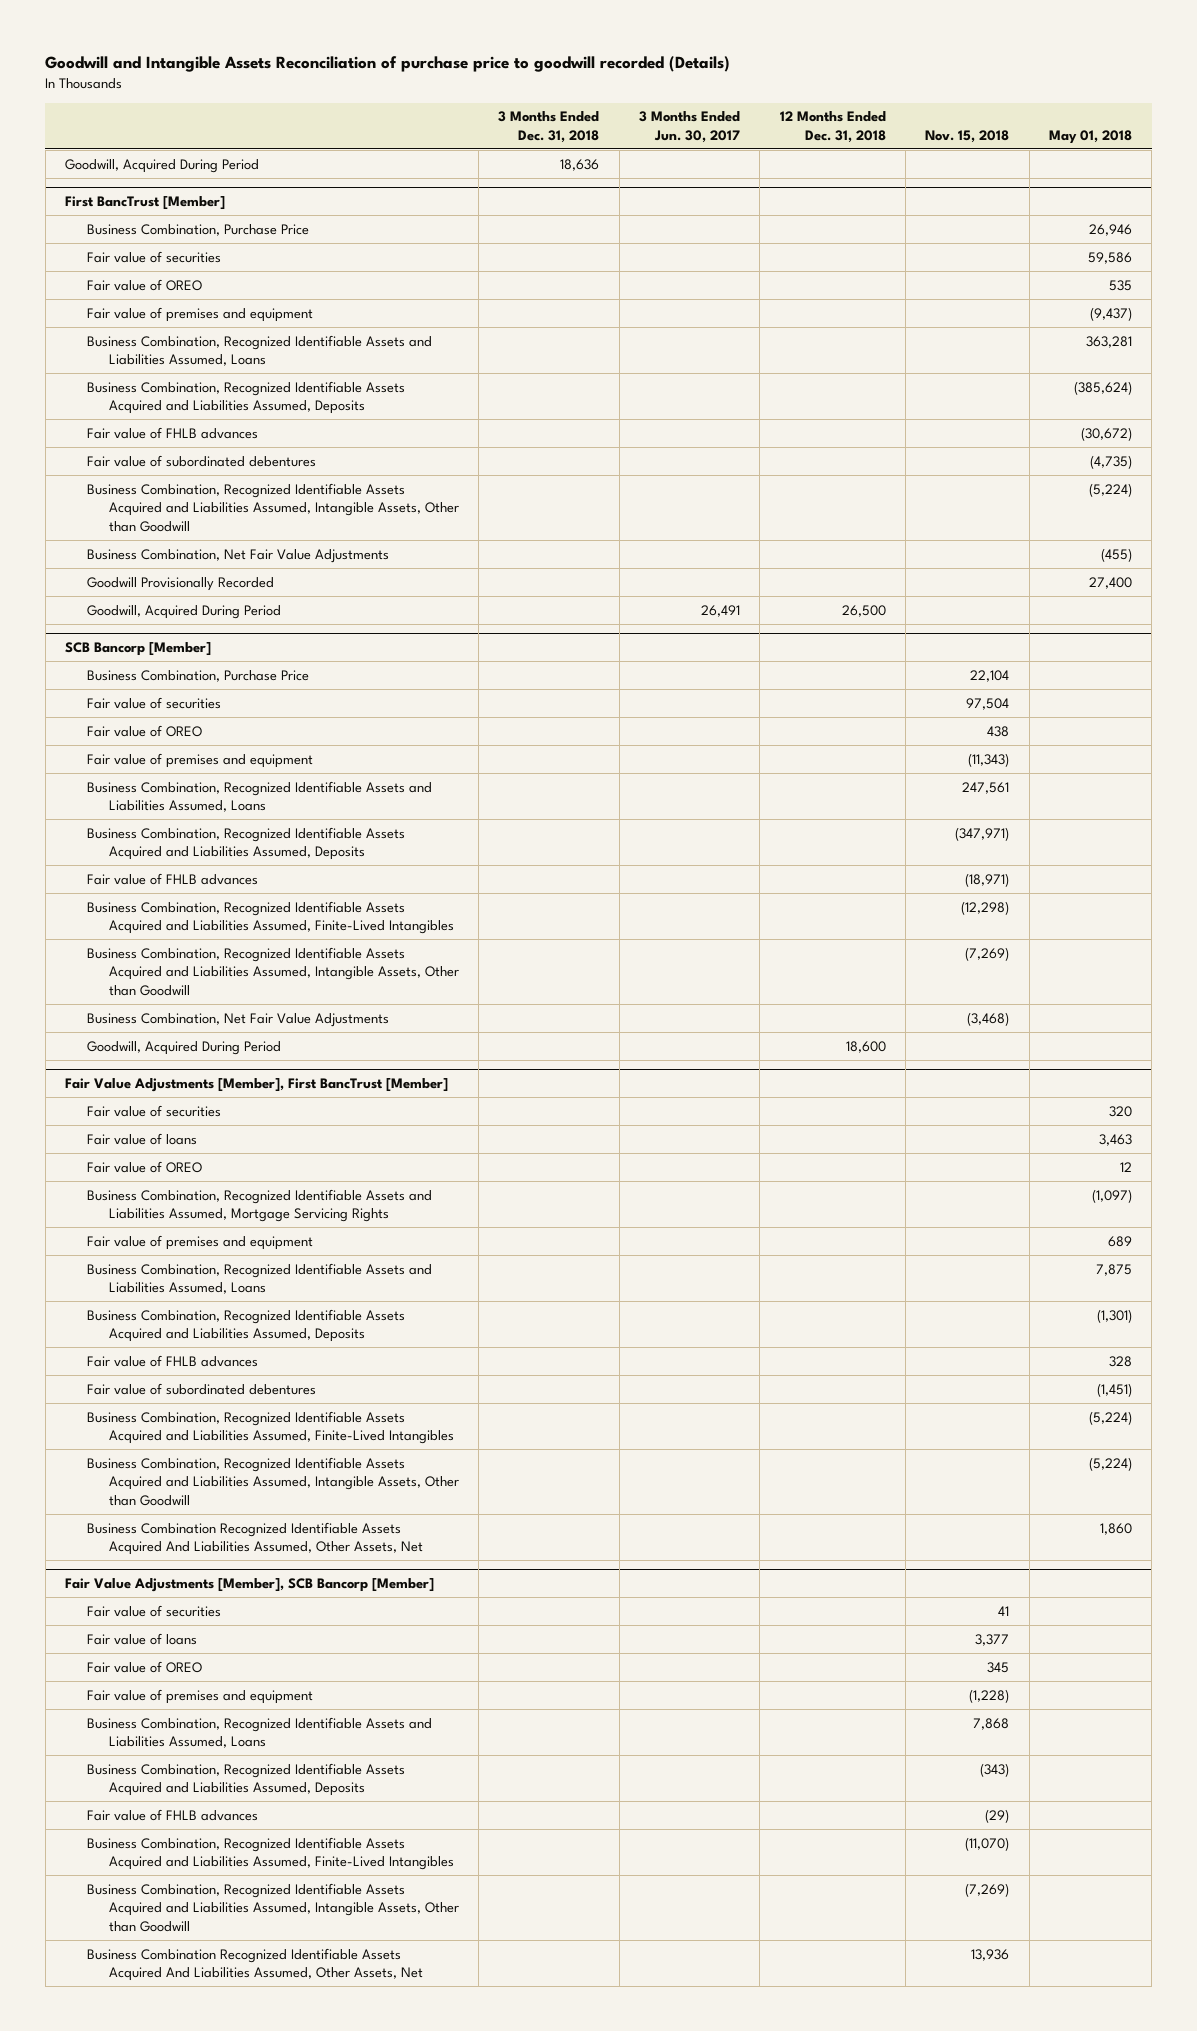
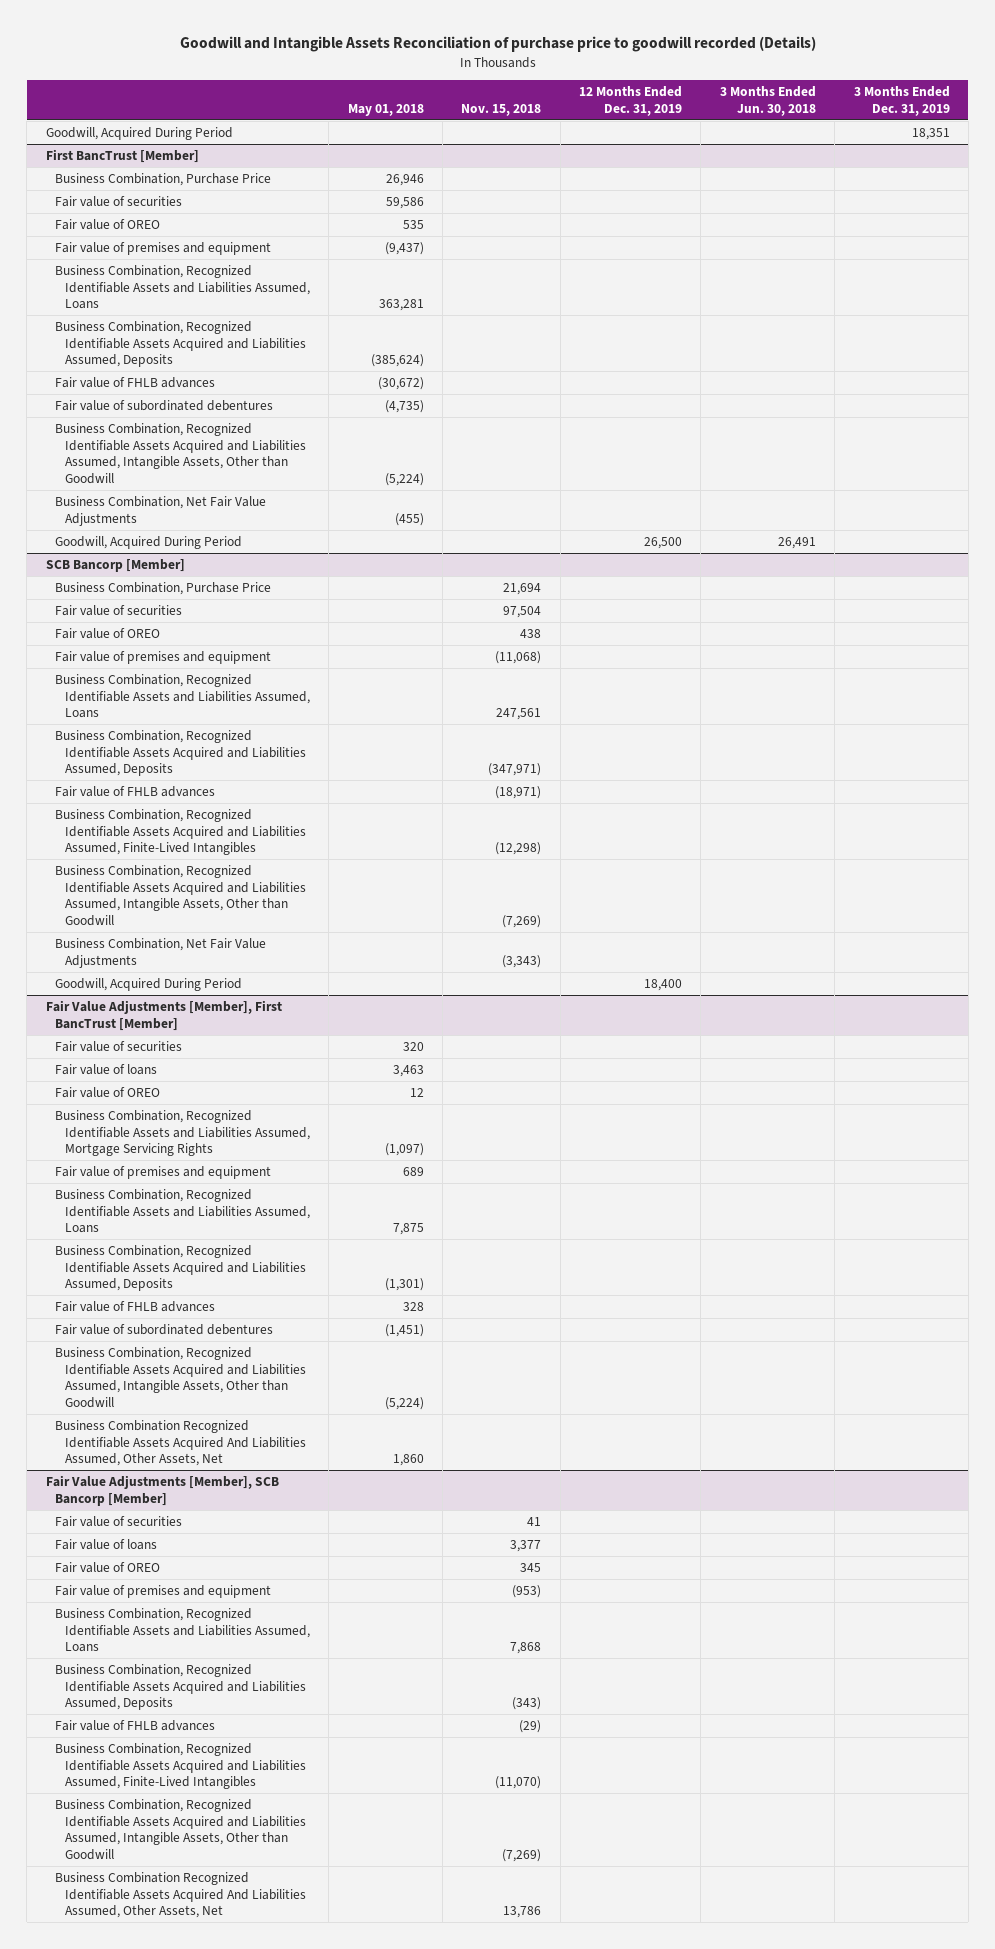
[498,111,600,143] 3 Months Ended Dec. 31, 2018 -> none
[638,111,740,143] 3 Months Ended Jun. 30, 2017 -> none
[779,111,886,143] 12 Months Ended Dec. 31, 2018 -> none
none -> [579,86,683,116] 12 Months Ended Dec. 31, 2019
none -> [719,86,816,116] 3 Months Ended Jun. 30, 2018
none -> [853,86,950,116] 3 Months Ended Dec. 31, 2019
[86,576,274,591] Goodwill Provisionally Recorded -> none
[970,669,1010,682] 22,104 -> [503,583,542,596] 21,694
[968,752,1010,767] (11,343) -> [495,651,542,665] (11,068)
[967,1011,1010,1026] (3,468) -> [502,954,542,968] (3,343)
[86,1410,454,1445] Business Combination, Recognized Identifiable Assets Acquired and Liabilities Assumed, Finite-Lived Intangibles -> none
[969,1688,1010,1703] (1,228) -> [512,1585,542,1599] (953)
[971,1948,1010,1961] 13,936 -> [503,1906,542,1919] 13,786

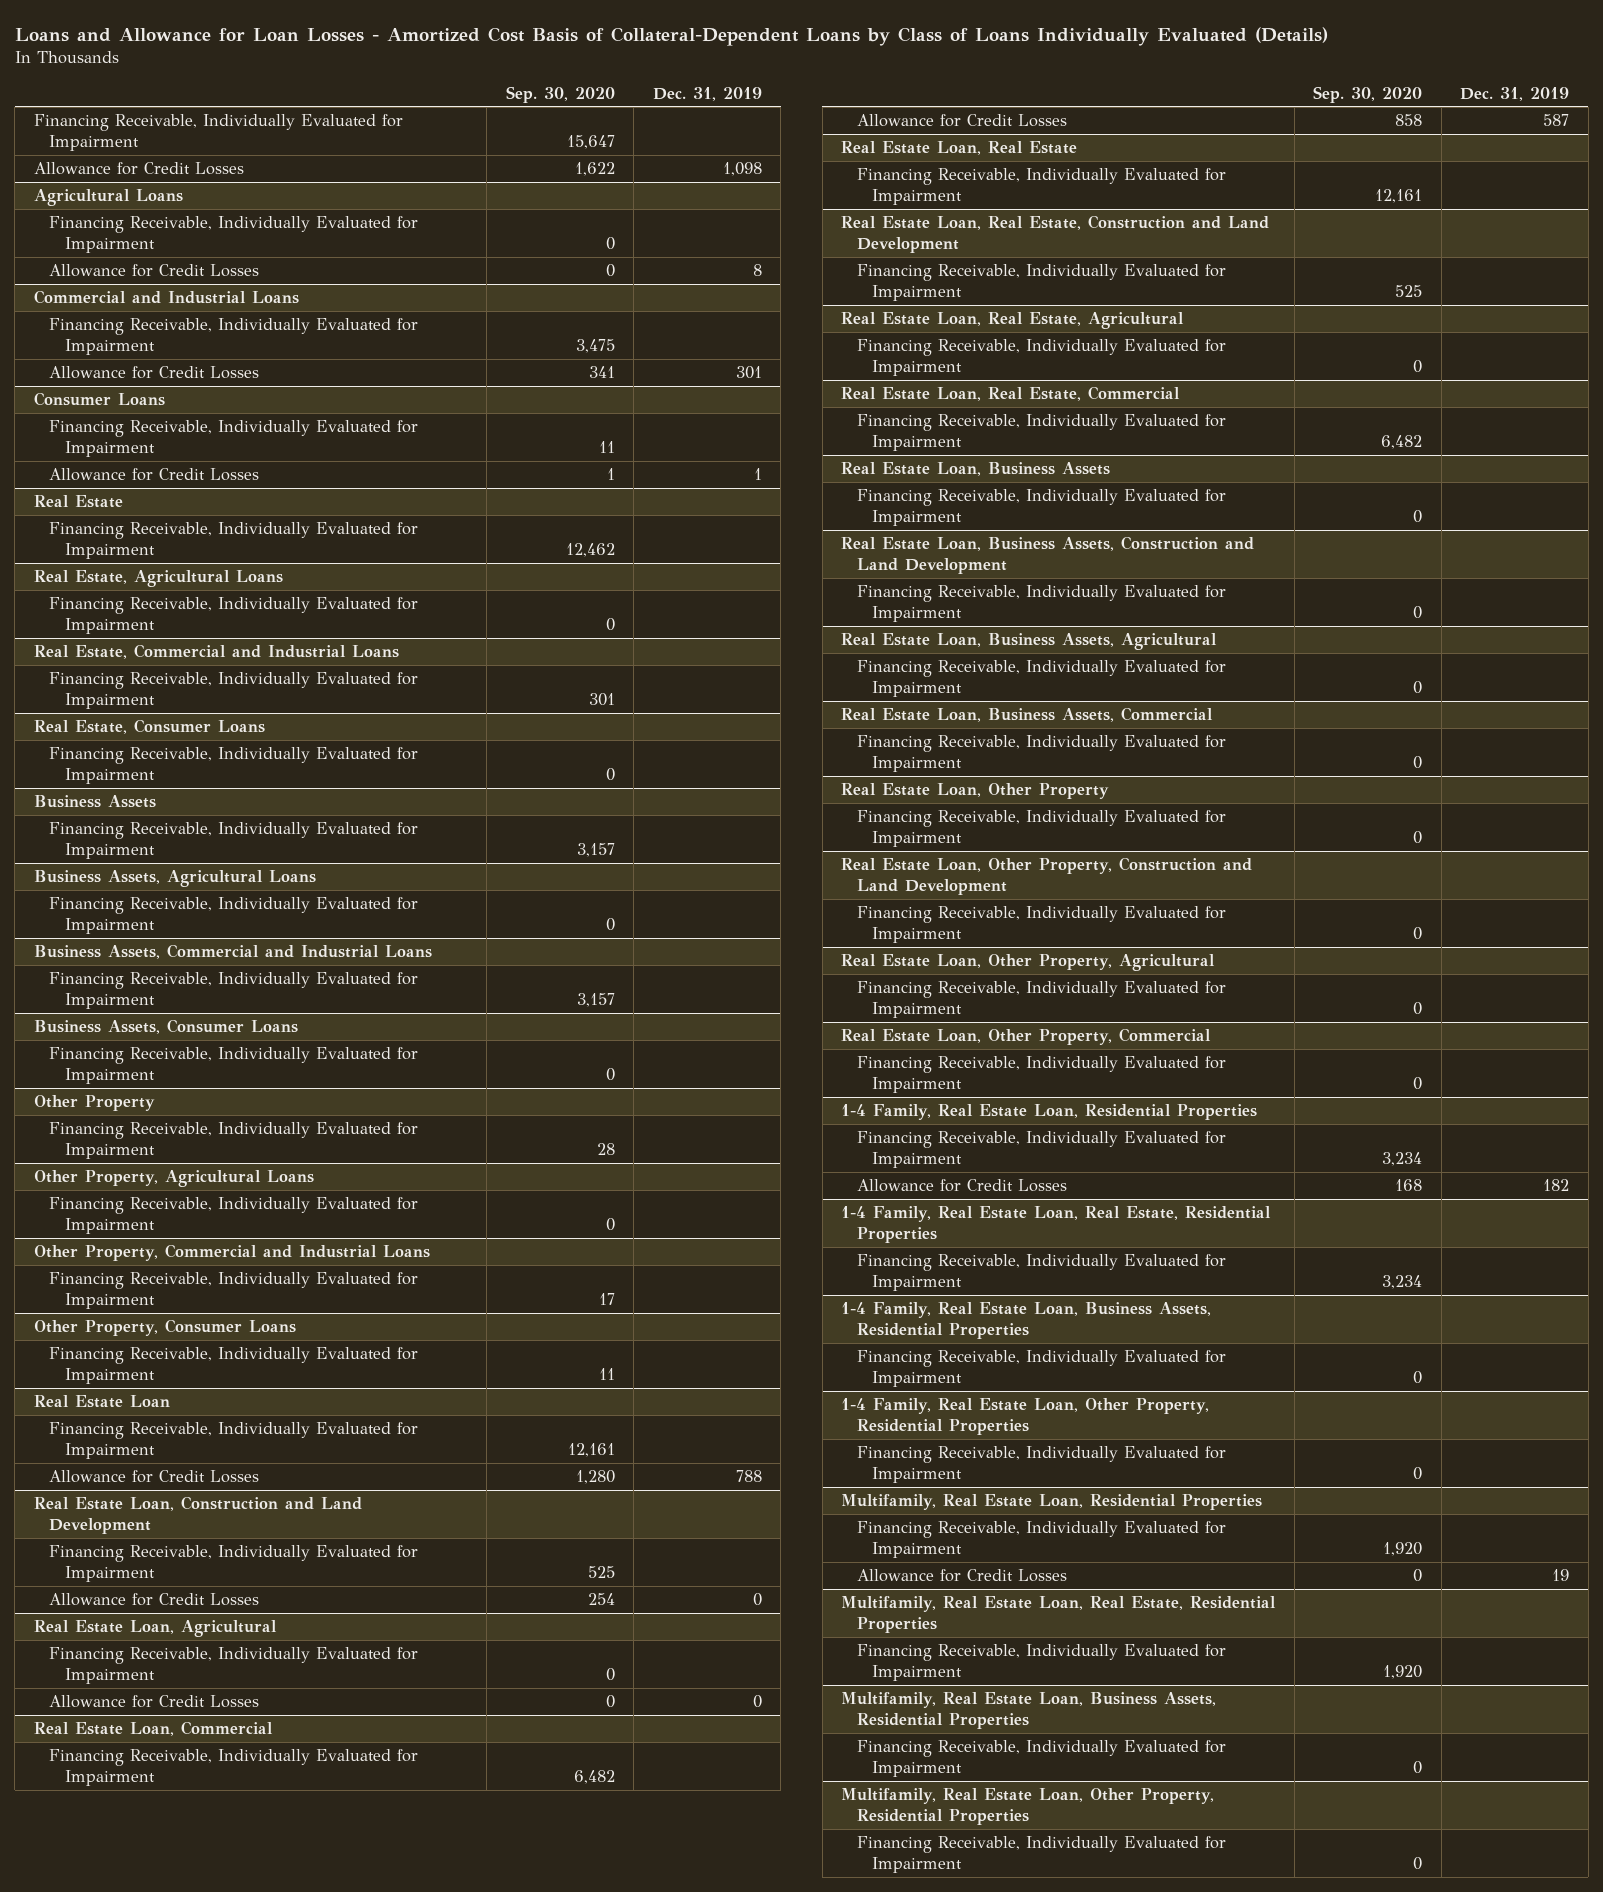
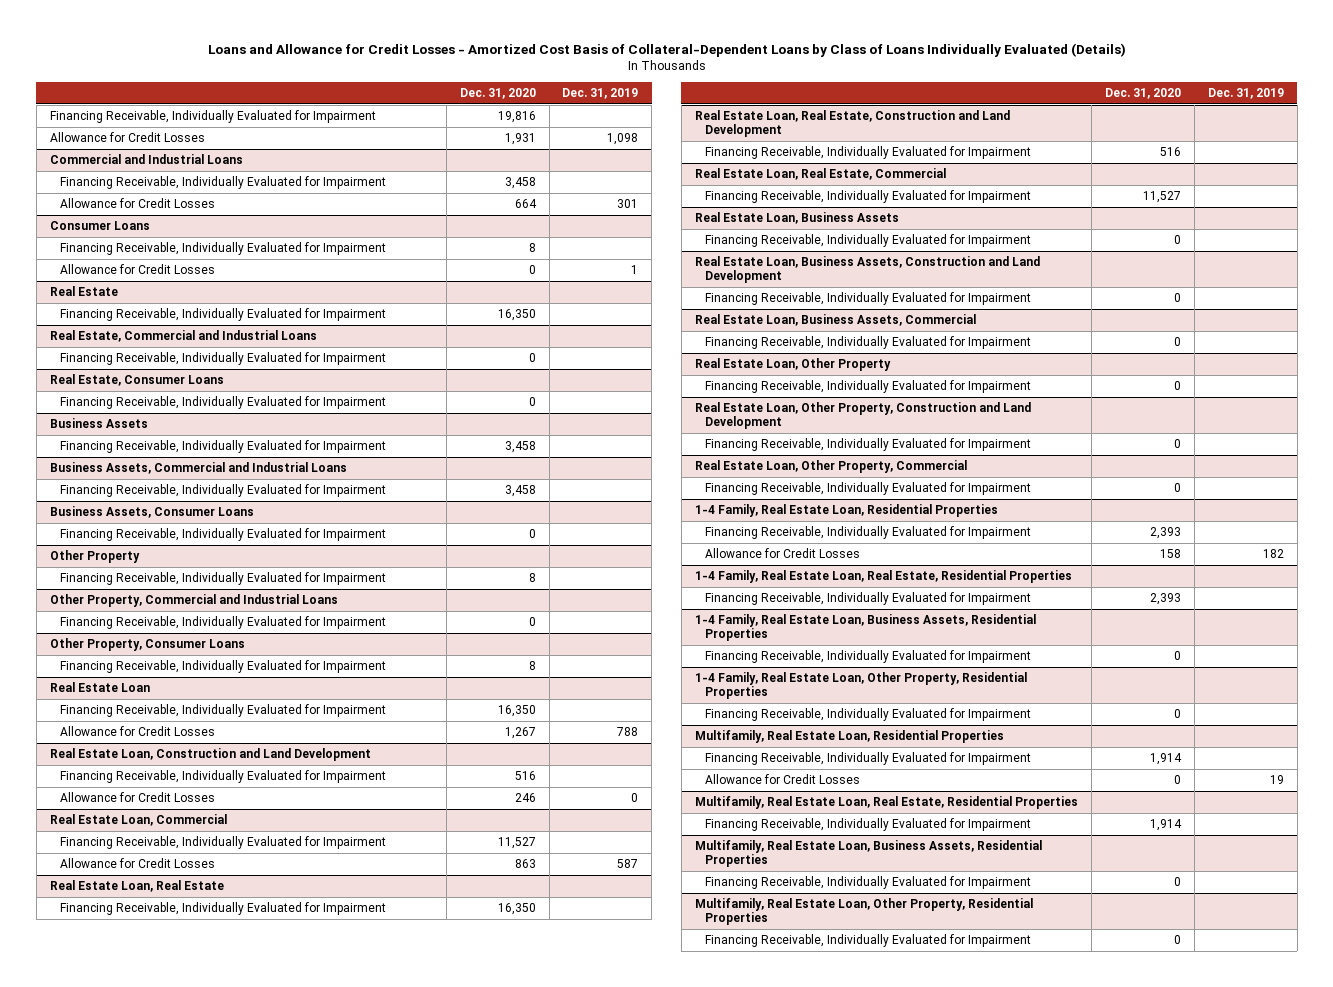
[14,26,1328,46] Loans and Allowance for Loan Losses - Amortized Cost Basis of Collateral-Dependent Loans by Class of Loans Individually Evaluated (Details) -> [207,43,1126,58] Loans and Allowance for Credit Losses - Amortized Cost Basis of Collateral-Dependent Loans by Class of Loans Individually Evaluated (Details)
[505,85,615,103] Sep. 30, 2020 -> none
none -> [459,88,536,100] Dec. 31, 2020
[33,189,183,207] Agricultural Loans -> none
[49,216,419,253] Financing Receivable, Individually Evaluated for Impairment -> none
[49,264,260,278] Allowance for Credit Losses -> none
[33,570,283,588] Real Estate, Agricultural Loans -> none
[49,597,419,634] Financing Receivable, Individually Evaluated for Impairment -> none
[33,870,316,888] Business Assets, Agricultural Loans -> none
[49,897,419,934] Financing Receivable, Individually Evaluated for Impairment -> none
[33,1170,314,1188] Other Property, Agricultural Loans -> none
[49,1197,419,1234] Financing Receivable, Individually Evaluated for Impairment -> none
[33,1620,277,1638] Real Estate Loan, Agricultural -> none
[49,1647,419,1684] Financing Receivable, Individually Evaluated for Impairment -> none
[49,1695,260,1709] Allowance for Credit Losses -> none
[841,312,1185,330] Real Estate Loan, Real Estate, Agricultural -> none
[856,339,1226,376] Financing Receivable, Individually Evaluated for Impairment -> none
[841,633,1218,651] Real Estate Loan, Business Assets, Agricultural -> none
[856,660,1226,697] Financing Receivable, Individually Evaluated for Impairment -> none
[841,954,1216,972] Real Estate Loan, Other Property, Agricultural -> none
[856,981,1226,1018] Financing Receivable, Individually Evaluated for Impairment -> none

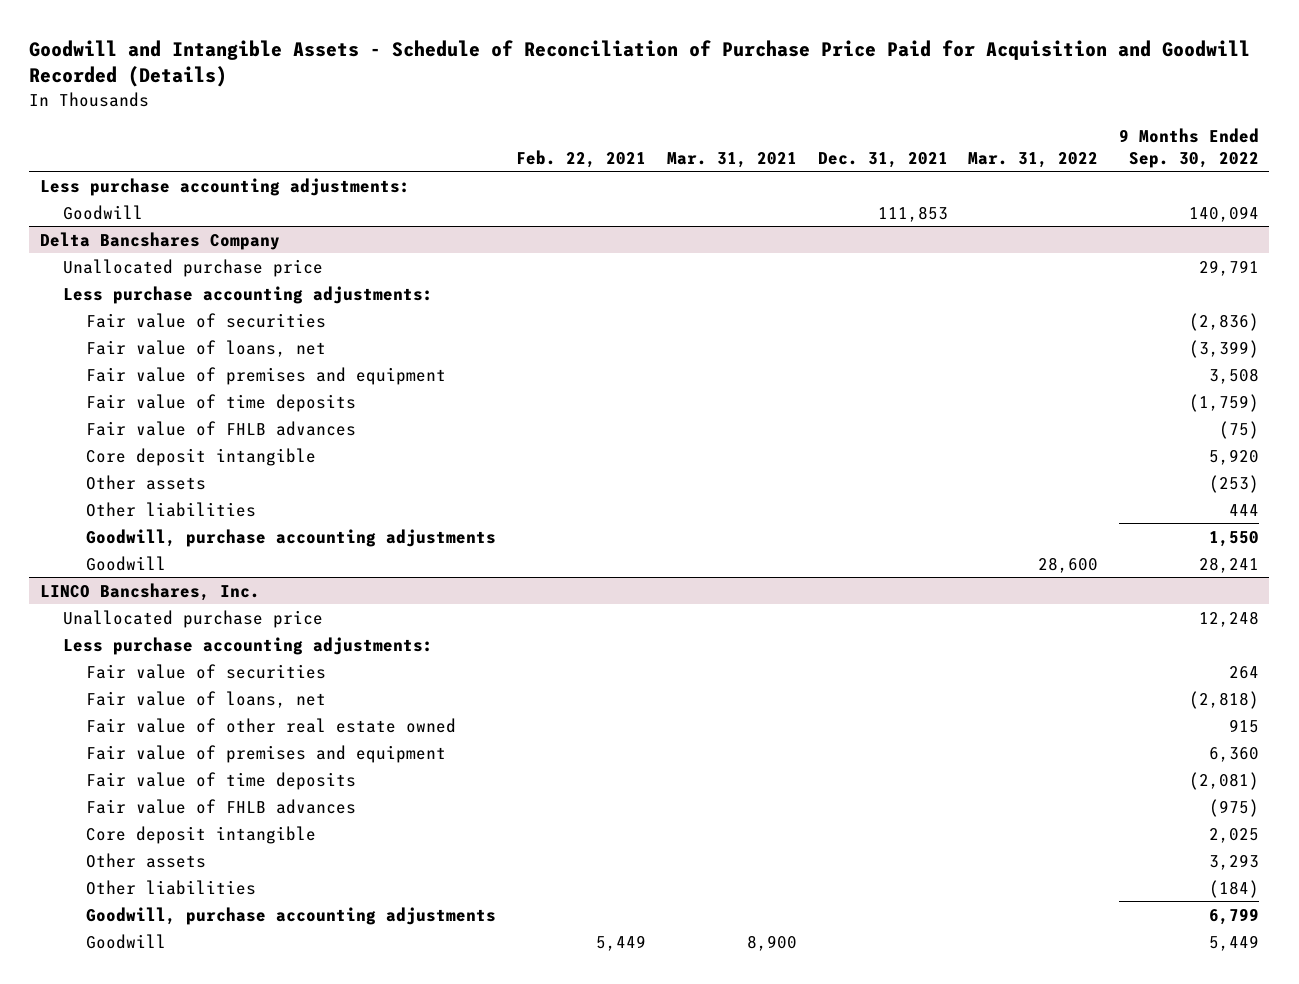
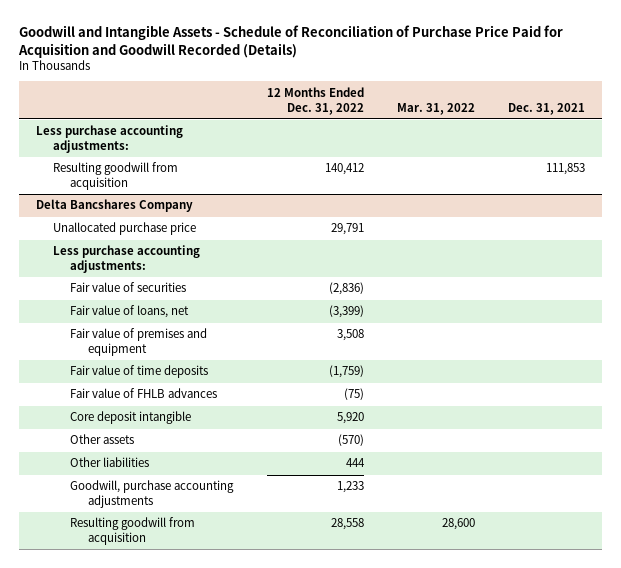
[516,149,647,168] Feb. 22, 2021 -> none
[667,151,798,168] Mar. 31, 2021 -> none
[1119,128,1260,168] 9 Months Ended Sep. 30, 2022 -> none
none -> [266,86,364,115] 12 Months Ended Dec. 31, 2022
[62,204,143,220] Goodwill -> [53,162,179,191] Resulting goodwill from acquisition
[39,582,260,601] LINCO Bancshares, Inc. -> none
[62,609,323,628] Unallocated purchase price -> none
[62,636,433,655] Less purchase accounting adjustments: -> none
[85,663,326,679] Fair value of securities -> none
[85,690,326,708] Fair value of loans, net -> none
[85,717,456,733] Fair value of other real estate owned -> none
[85,744,446,763] Fair value of premises and equipment -> none
[85,771,356,790] Fair value of time deposits -> none
[85,798,356,814] Fair value of FHLB advances -> none
[85,825,316,844] Core deposit intangible -> none
[85,852,206,868] Other assets -> none
[85,879,256,895] Other liabilities -> none
[85,906,496,925] Goodwill, purchase accounting adjustments -> none
[85,933,166,949] Goodwill -> none
[85,555,166,571] Goodwill -> [70,517,196,546] Resulting goodwill from acquisition

